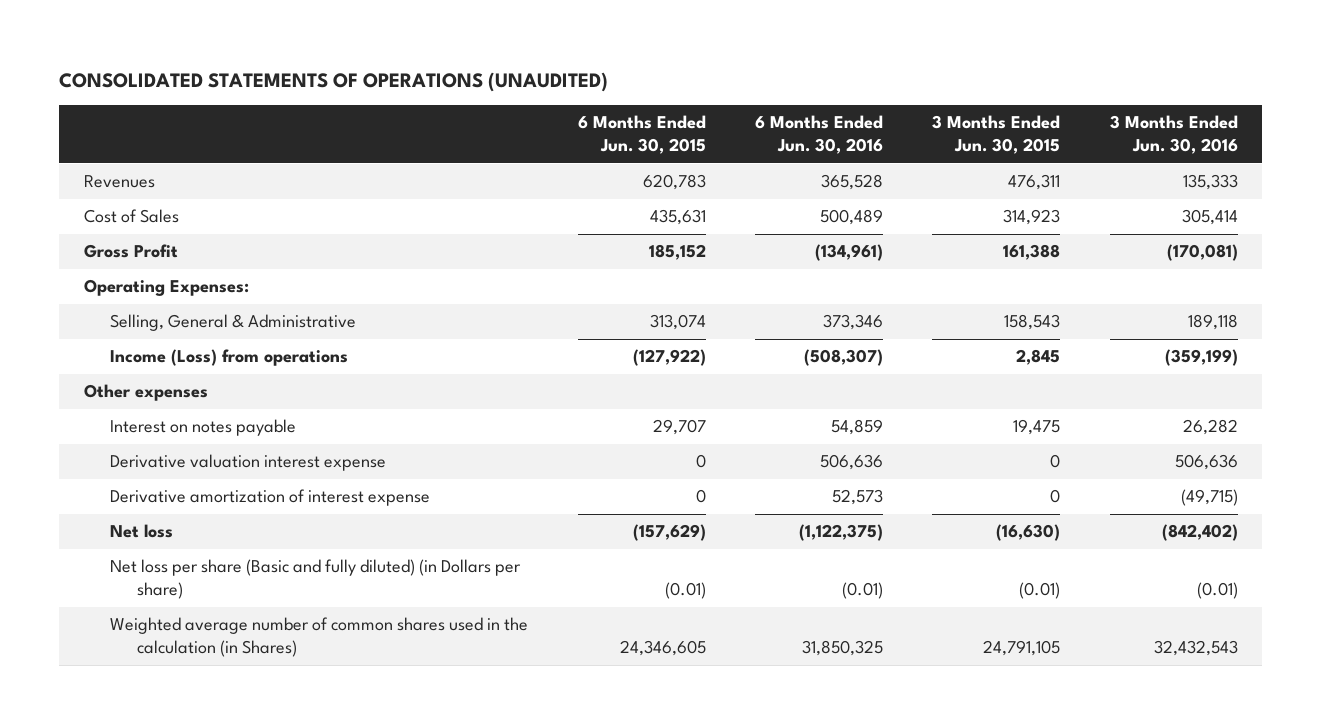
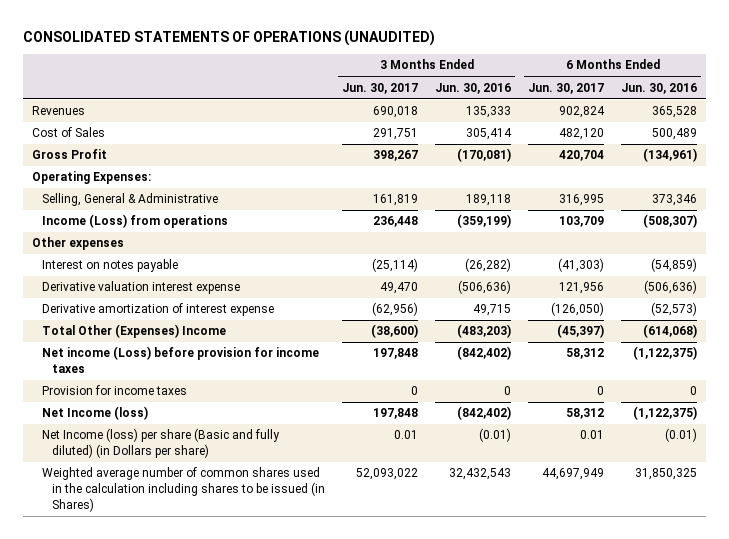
[577,115,706,155] 6 Months Ended Jun. 30, 2015 -> none
[932,115,1061,155] 3 Months Ended Jun. 30, 2015 -> none
none -> [342,82,419,94] Jun. 30, 2017
none -> [528,82,605,94] Jun. 30, 2017
[831,419,884,436] 54,859 -> [651,258,698,273] (54,859)
[1182,419,1238,436] 26,282 -> [465,258,512,273] (26,282)
[820,454,884,471] 506,636 -> [644,280,698,295] (506,636)
[1174,454,1238,471] 506,636 -> [458,280,512,295] (506,636)
[832,489,884,506] 52,573 -> [651,302,698,317] (52,573)
[1180,489,1238,507] (49,715) -> [473,304,512,317] 49,715
none -> [41,324,226,339] Total Other (Expenses) Income
none -> [41,346,319,374] Net income (Loss) before provision for income taxes
none -> [41,385,187,396] Provision for income taxes
[110,524,174,539] Net loss -> [41,406,148,421] Net Income (loss)
[110,559,522,600] Net loss per share (Basic and fully diluted) (in Dollars per share) -> [41,428,280,459] Net Income (loss) per share (Basic and fully diluted) (in Dollars per share)
[110,617,529,658] Weighted average number of common shares used in the calculation (in Shares) -> [41,467,325,512] Weighted average number of common shares used in the calculation including shares to be issued (in Shares)

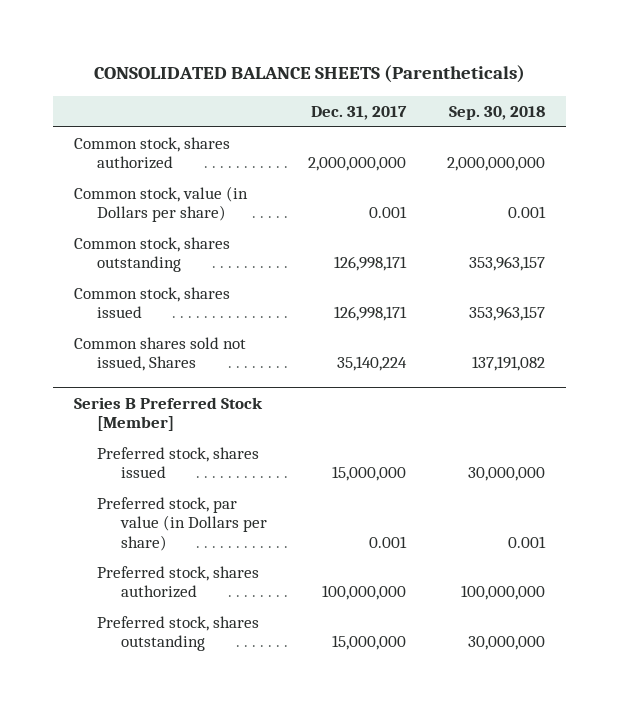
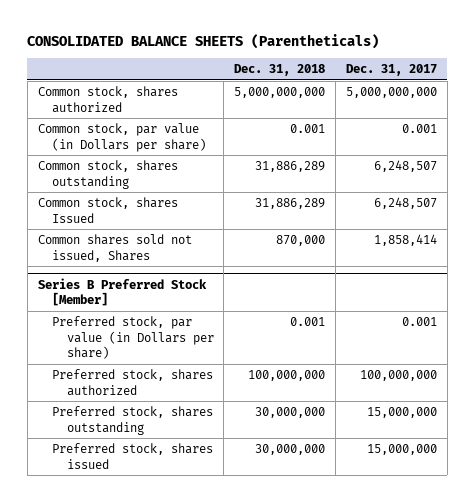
[449,105,546,120] Sep. 30, 2018 -> none
none -> [234,63,326,76] Dec. 31, 2018
[308,157,407,172] 2,000,000,000 -> [346,87,438,99] 5,000,000,000
[73,186,248,223] Common stock, value (in Dollars per share) -> [37,123,207,152] Common stock, par value (in Dollars per share)
[334,256,408,272] 126,998,171 -> [374,160,438,173] 6,248,507
[73,287,230,319] Common stock, shares issued -> [37,197,178,223] Common stock, shares Issued
[334,306,408,322] 126,998,171 -> [374,197,438,210] 6,248,507
[337,356,408,372] 35,140,224 -> [374,234,438,247] 1,858,414
[97,447,260,479] Preferred stock, shares issued -> [52,443,214,469] Preferred stock, shares issued

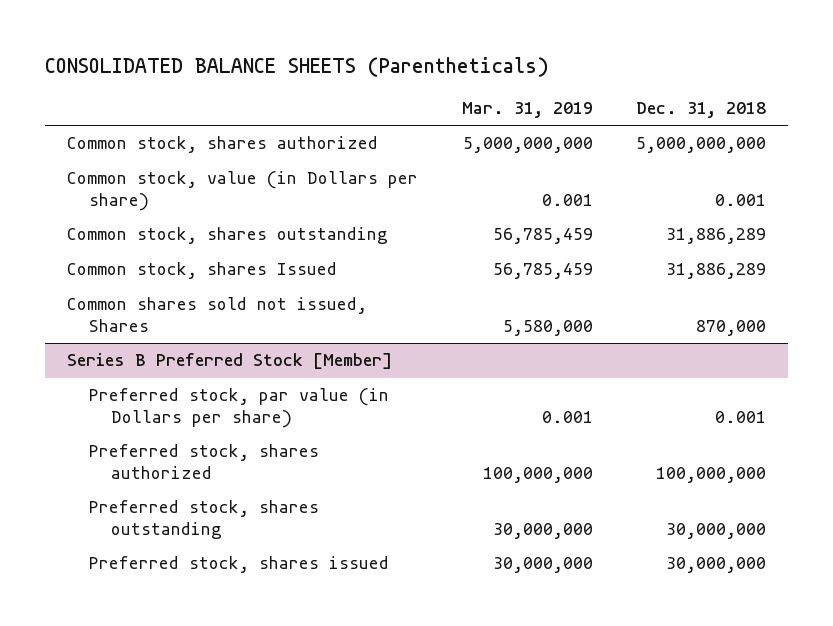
[346,63,438,76] Dec. 31, 2017 -> none
none -> [461,102,593,119] Mar. 31, 2019
[37,123,207,152] Common stock, par value (in Dollars per share) -> [67,171,419,211] Common stock, value (in Dollars per share)

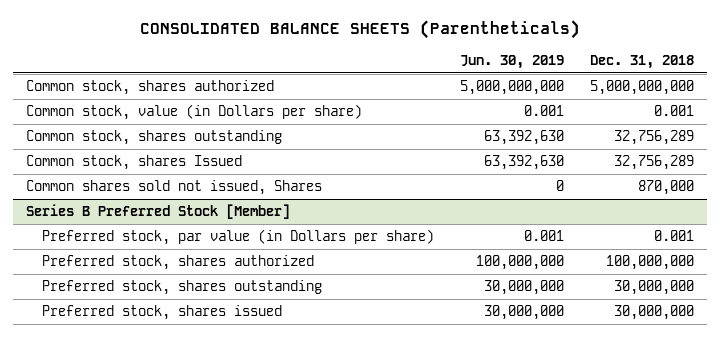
[461,102,593,119] Mar. 31, 2019 -> none
none -> [459,54,564,69] Jun. 30, 2019
[666,228,767,245] 31,886,289 -> [614,130,695,146] 32,756,289
[666,263,767,280] 31,886,289 -> [614,155,695,171] 32,756,289

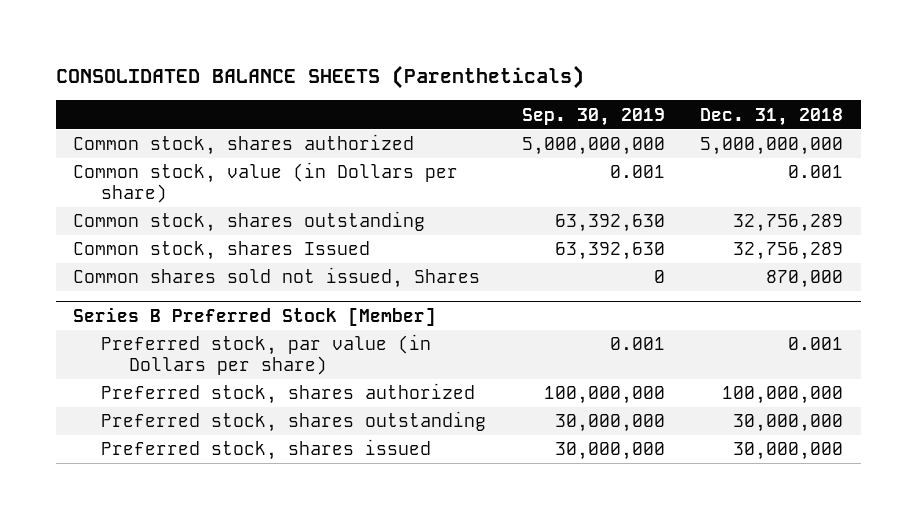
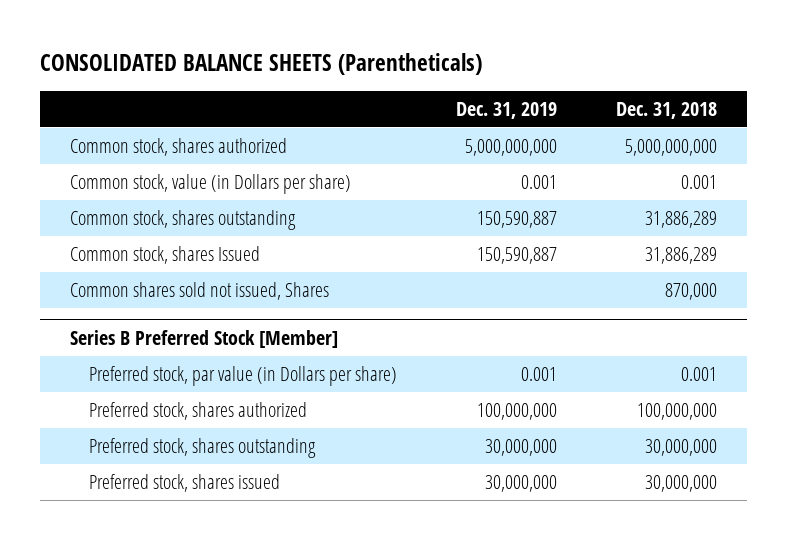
[521,107,665,126] Sep. 30, 2019 -> none
none -> [456,101,558,119] Dec. 31, 2019
[732,214,843,233] 32,756,289 -> [645,210,718,228] 31,886,289
[732,242,843,261] 32,756,289 -> [645,246,718,264] 31,886,289

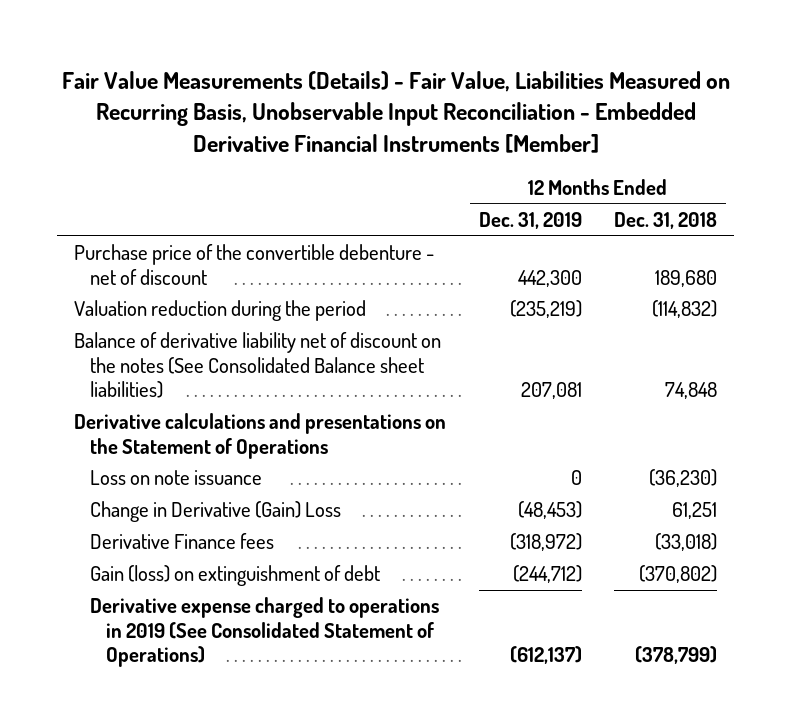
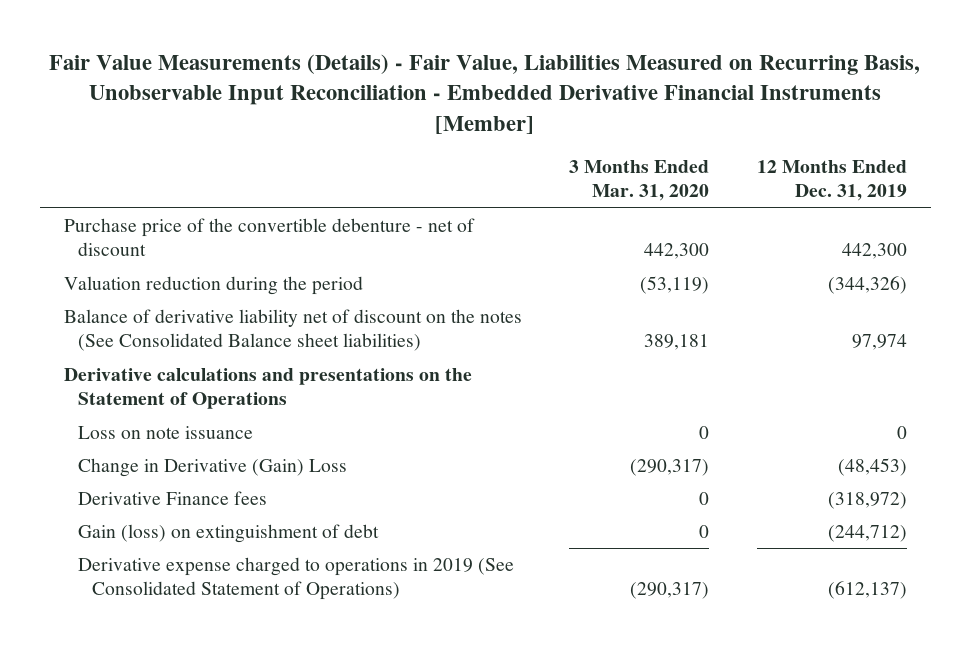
[614,212,718,230] Dec. 31, 2018 -> none
none -> [569,159,710,202] 3 Months Ended Mar. 31, 2020
[509,300,582,319] (235,219) -> [827,275,907,294] (344,326)
[520,382,582,400] 207,081 -> [851,334,907,351] 97,974

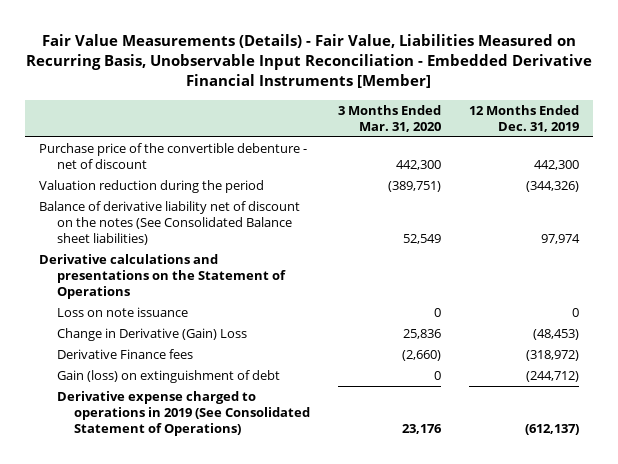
[640,275,710,294] (53,119) -> [388,181,442,193] (389,751)
[644,334,710,351] 389,181 -> [403,234,442,245] 52,549
[630,458,710,476] (290,317) -> [403,329,442,340] 25,836
[699,491,710,505] 0 -> [402,350,442,362] (2,660)
[630,582,710,600] (290,317) -> [402,424,443,435] 23,176

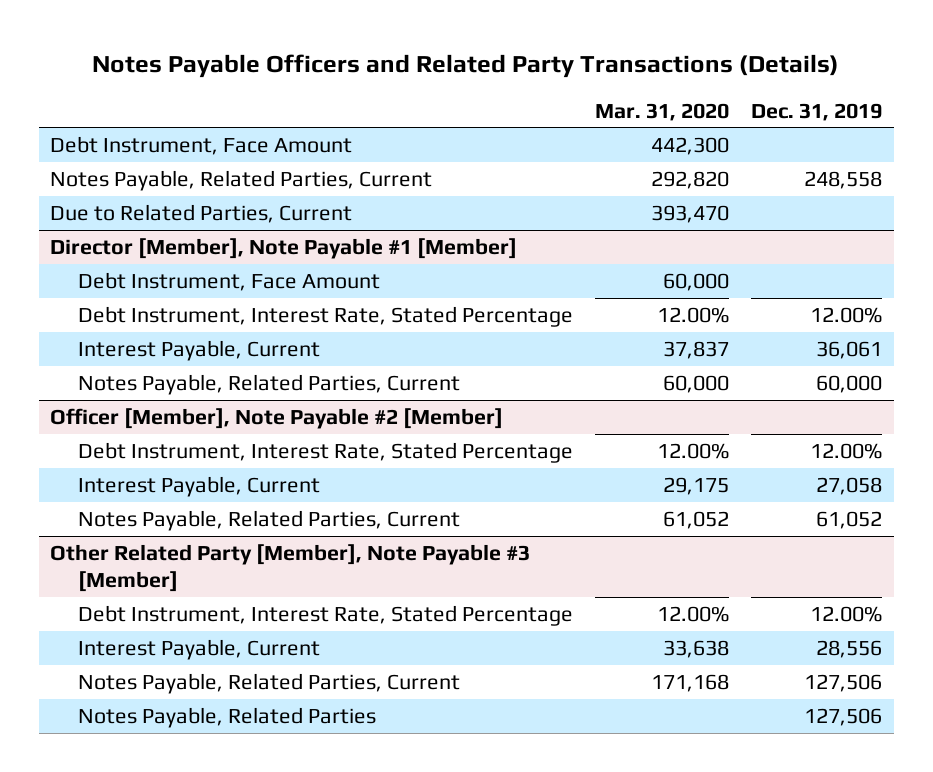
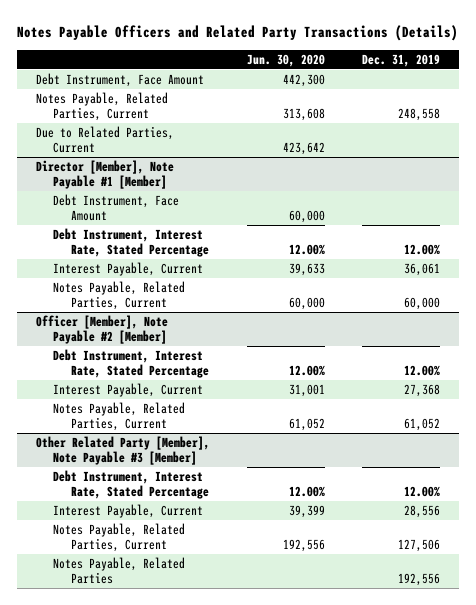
[595,102,730,121] Mar. 31, 2020 -> none
none -> [246,53,325,67] Jun. 30, 2020
[816,476,883,495] 27,058 -> [404,383,441,397] 27,368
[804,707,883,726] 127,506 -> [398,573,441,587] 192,556

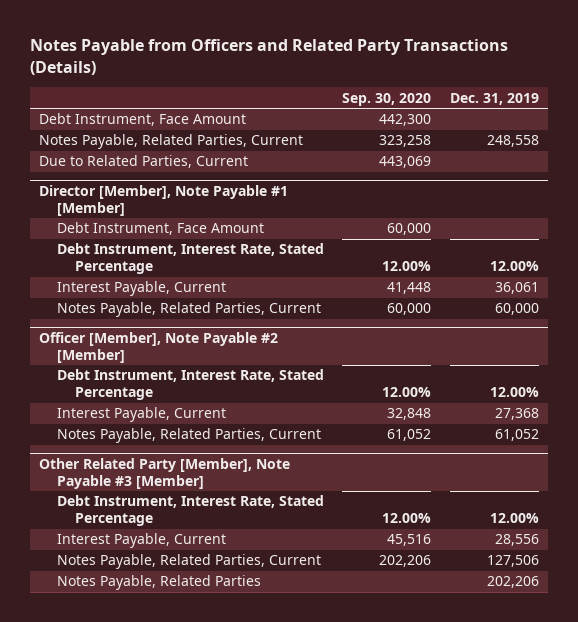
[16,25,458,42] Notes Payable Officers and Related Party Transactions (Details) -> [29,39,508,76] Notes Payable from Officers and Related Party Transactions (Details)
[246,53,325,67] Jun. 30, 2020 -> none
none -> [342,92,432,106] Sep. 30, 2020
[398,573,441,587] 192,556 -> [486,576,539,589] 202,206

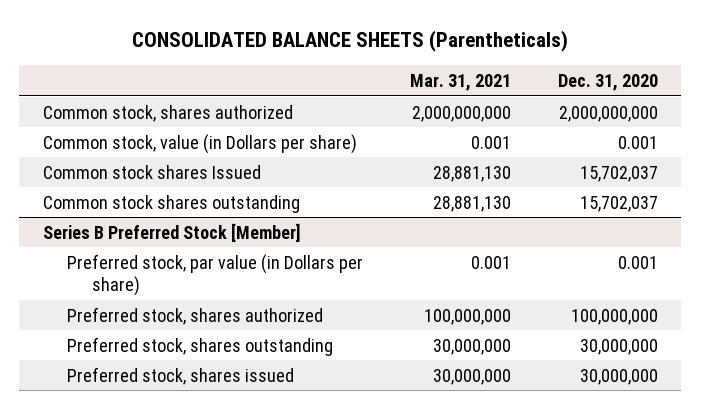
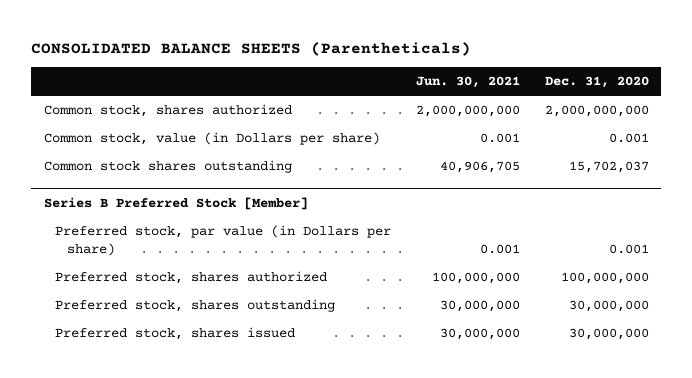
[409,73,511,91] Mar. 31, 2021 -> none
none -> [416,76,521,89] Jun. 30, 2021
[42,164,261,179] Common stock shares Issued -> none

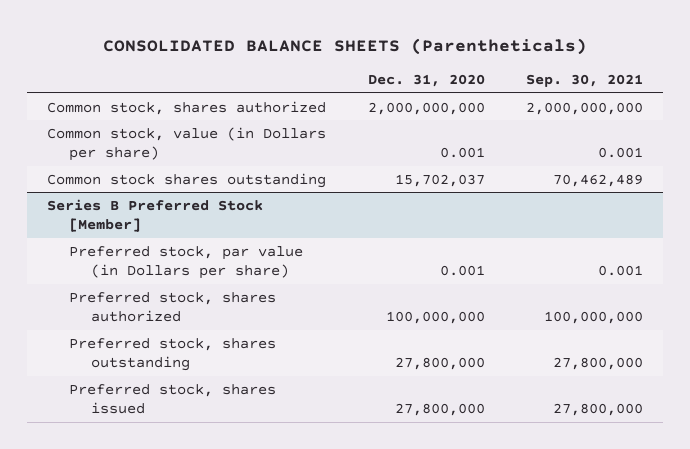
[416,76,521,89] Jun. 30, 2021 -> none
none -> [525,74,643,88] Sep. 30, 2021
[568,300,649,313] 30,000,000 -> [394,357,485,371] 27,800,000
[568,328,649,341] 30,000,000 -> [394,403,485,417] 27,800,000

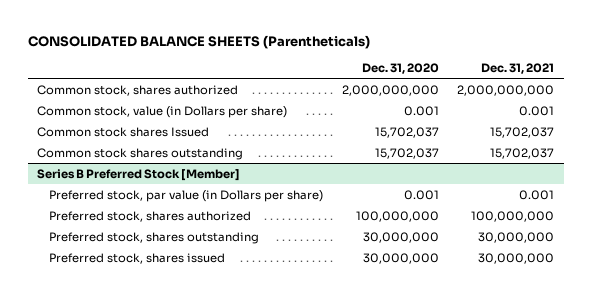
[525,74,643,88] Sep. 30, 2021 -> none
none -> [481,62,555,74] Dec. 31, 2021
none -> [37,126,210,137] Common stock shares Issued
[394,357,485,371] 27,800,000 -> [362,231,439,243] 30,000,000
[394,403,485,417] 27,800,000 -> [362,252,439,264] 30,000,000

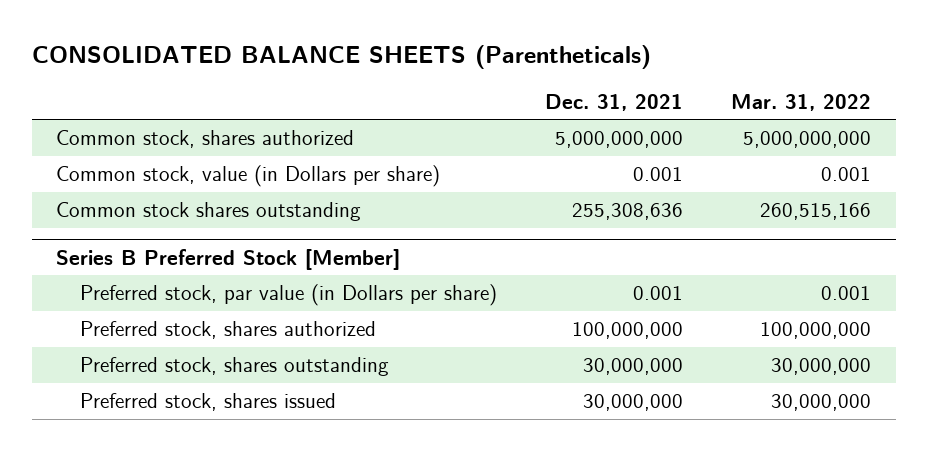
[361,62,439,74] Dec. 31, 2020 -> none
none -> [731,93,872,111] Mar. 31, 2022
[457,84,555,96] 2,000,000,000 -> [555,130,684,148] 5,000,000,000
[37,126,210,137] Common stock shares Issued -> none
[490,147,555,159] 15,702,037 -> [572,202,684,220] 255,308,636

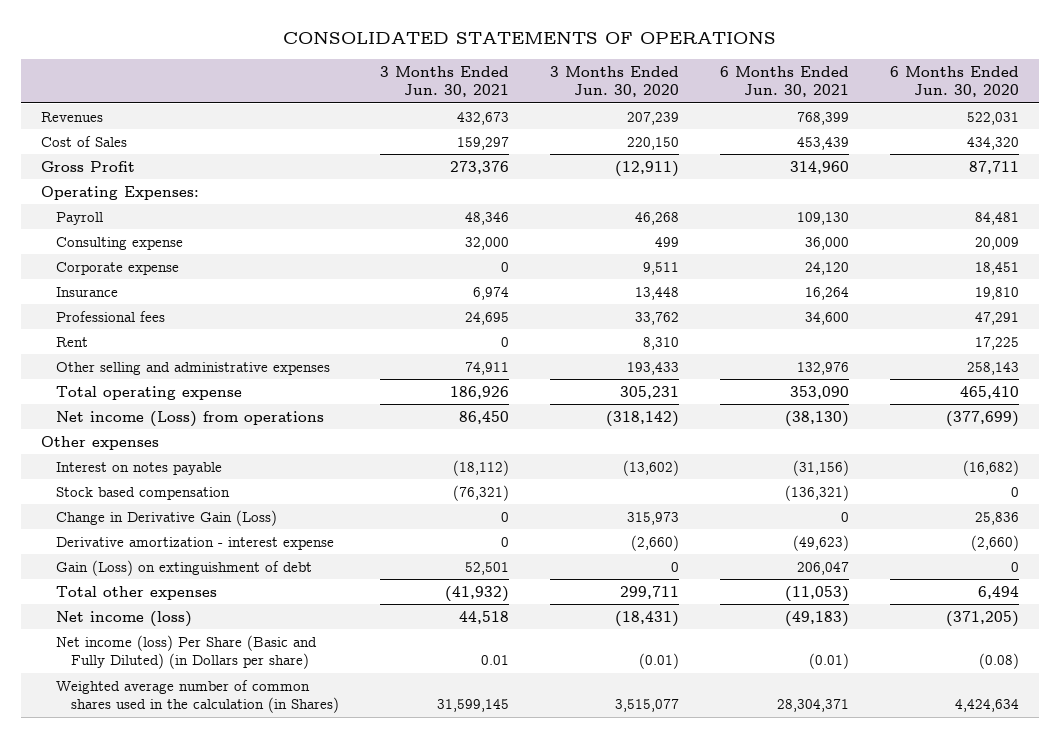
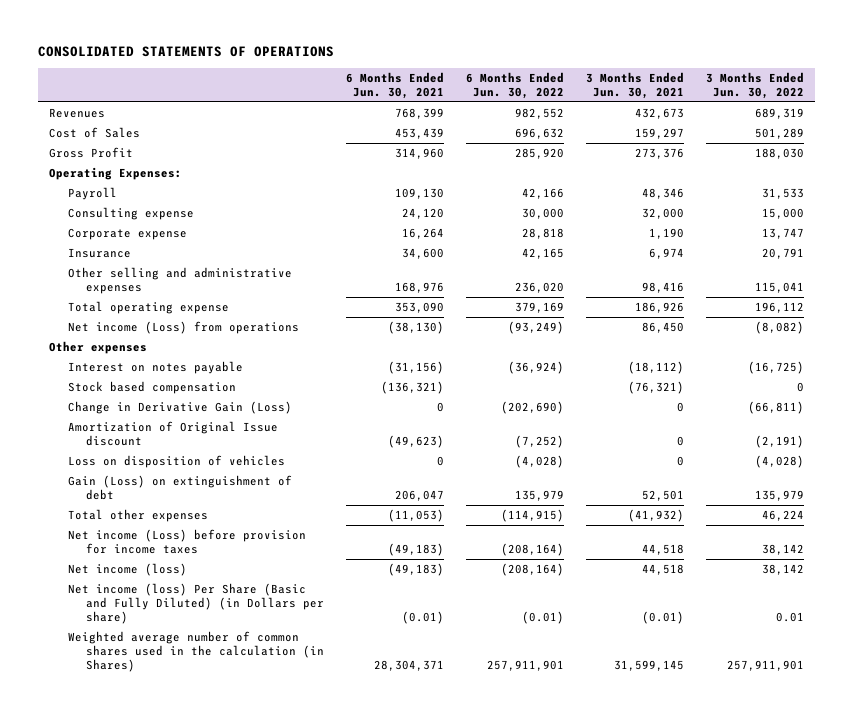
[549,66,679,98] 3 Months Ended Jun. 30, 2020 -> none
[889,66,1019,98] 6 Months Ended Jun. 30, 2020 -> none
none -> [466,72,565,99] 6 Months Ended Jun. 30, 2022
none -> [706,72,805,99] 3 Months Ended Jun. 30, 2022
[56,310,166,322] Professional fees -> none
[56,336,89,347] Rent -> none
[804,236,849,250] 36,000 -> [402,208,445,220] 24,120
[500,261,509,272] 0 -> [649,228,685,240] 1,190
[804,261,849,275] 24,120 -> [402,228,445,240] 16,264
[804,286,849,300] 16,264 -> [402,248,445,260] 34,600
[464,361,509,375] 74,911 -> [642,281,685,293] 98,416
[796,361,849,375] 132,976 -> [395,281,445,293] 168,976
[56,536,335,550] Derivative amortization - interest expense -> [67,421,278,446] Amortization of Original Issue discount
none -> [67,455,285,469] Loss on disposition of vehicles
none -> [67,529,306,554] Net income (Loss) before provision for income taxes
[480,654,509,665] 0.01 -> [642,610,685,624] (0.01)

